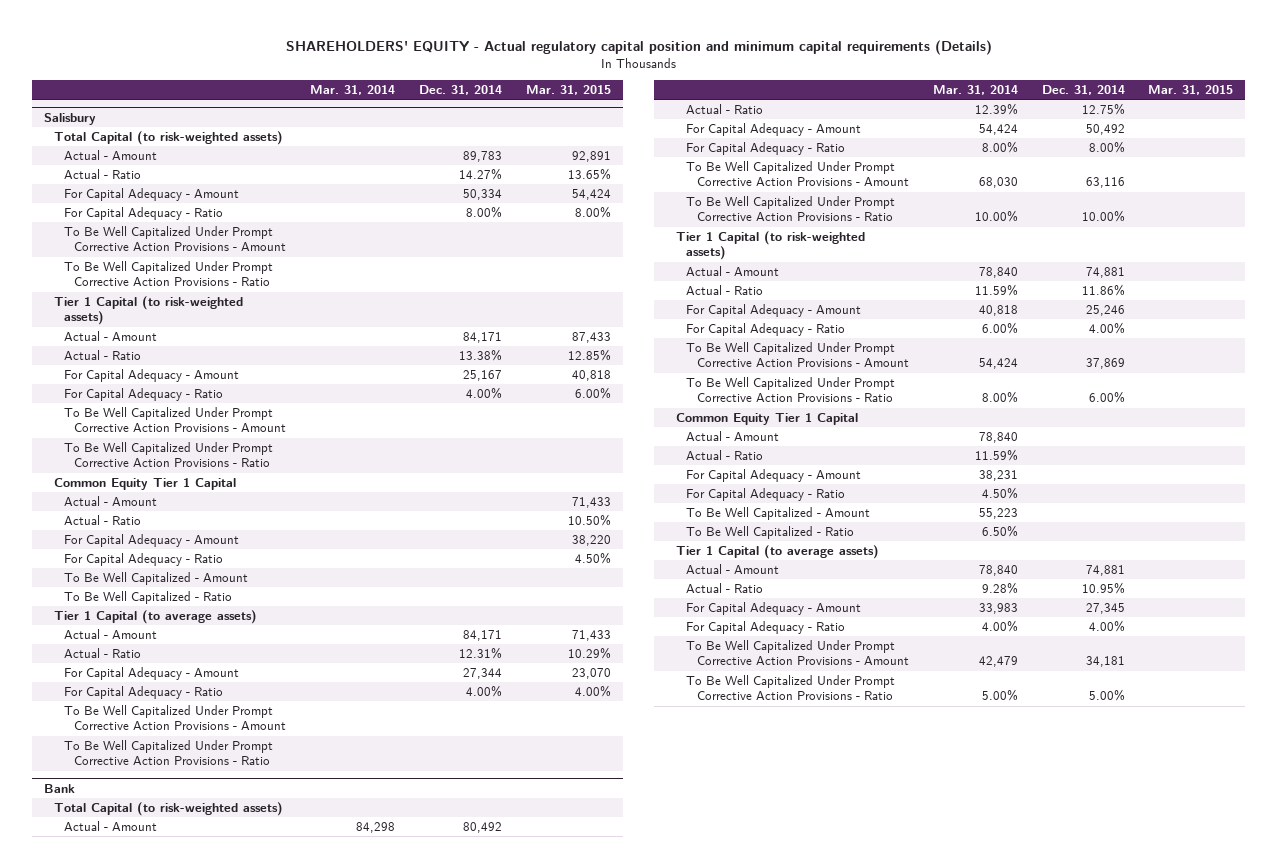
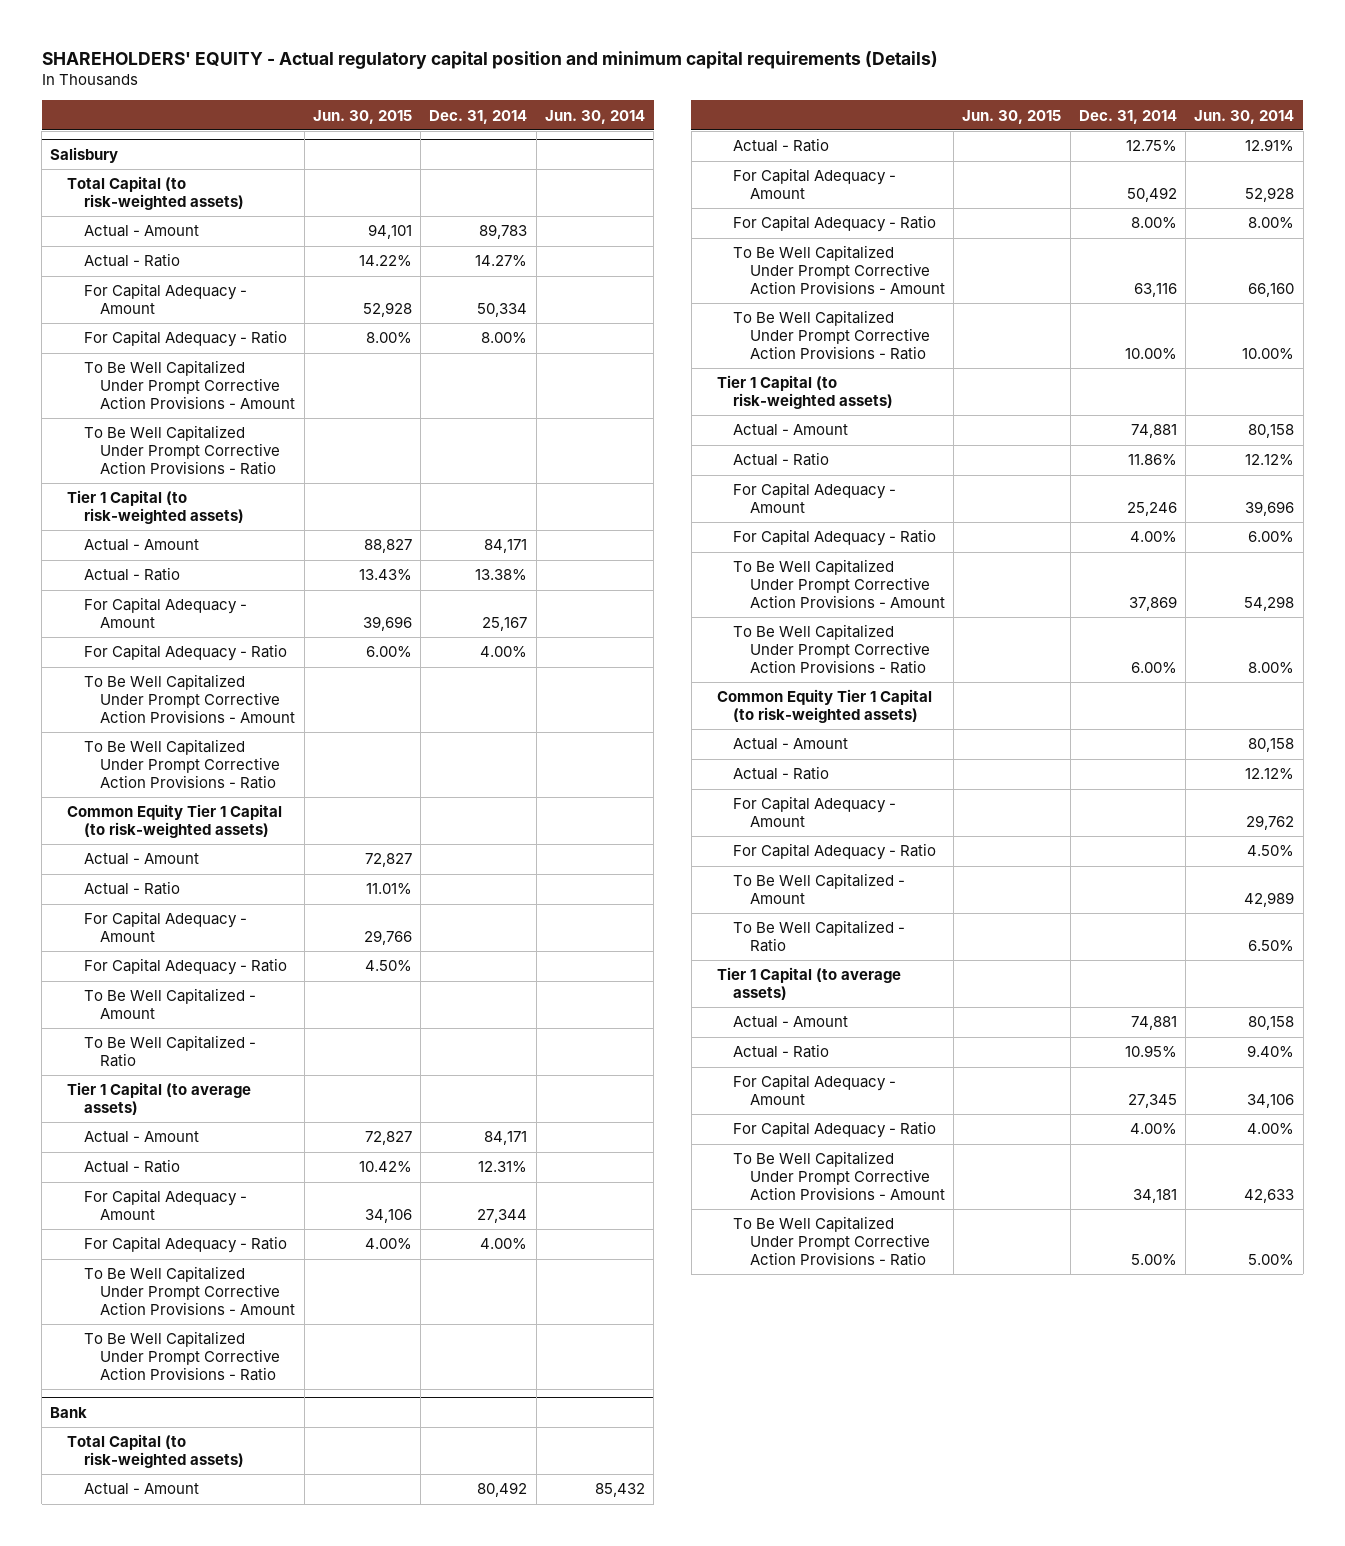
[310,84,396,95] Mar. 31, 2014 -> none
[526,84,612,95] Mar. 31, 2015 -> none
none -> [312,109,412,124] Jun. 30, 2015
none -> [544,109,645,124] Jun. 30, 2014
[54,477,237,490] Common Equity Tier 1 Capital -> [67,804,283,839] Common Equity Tier 1 Capital (to risk-weighted assets)
[676,412,859,425] Common Equity Tier 1 Capital -> [716,689,932,724] Common Equity Tier 1 Capital (to risk-weighted assets)

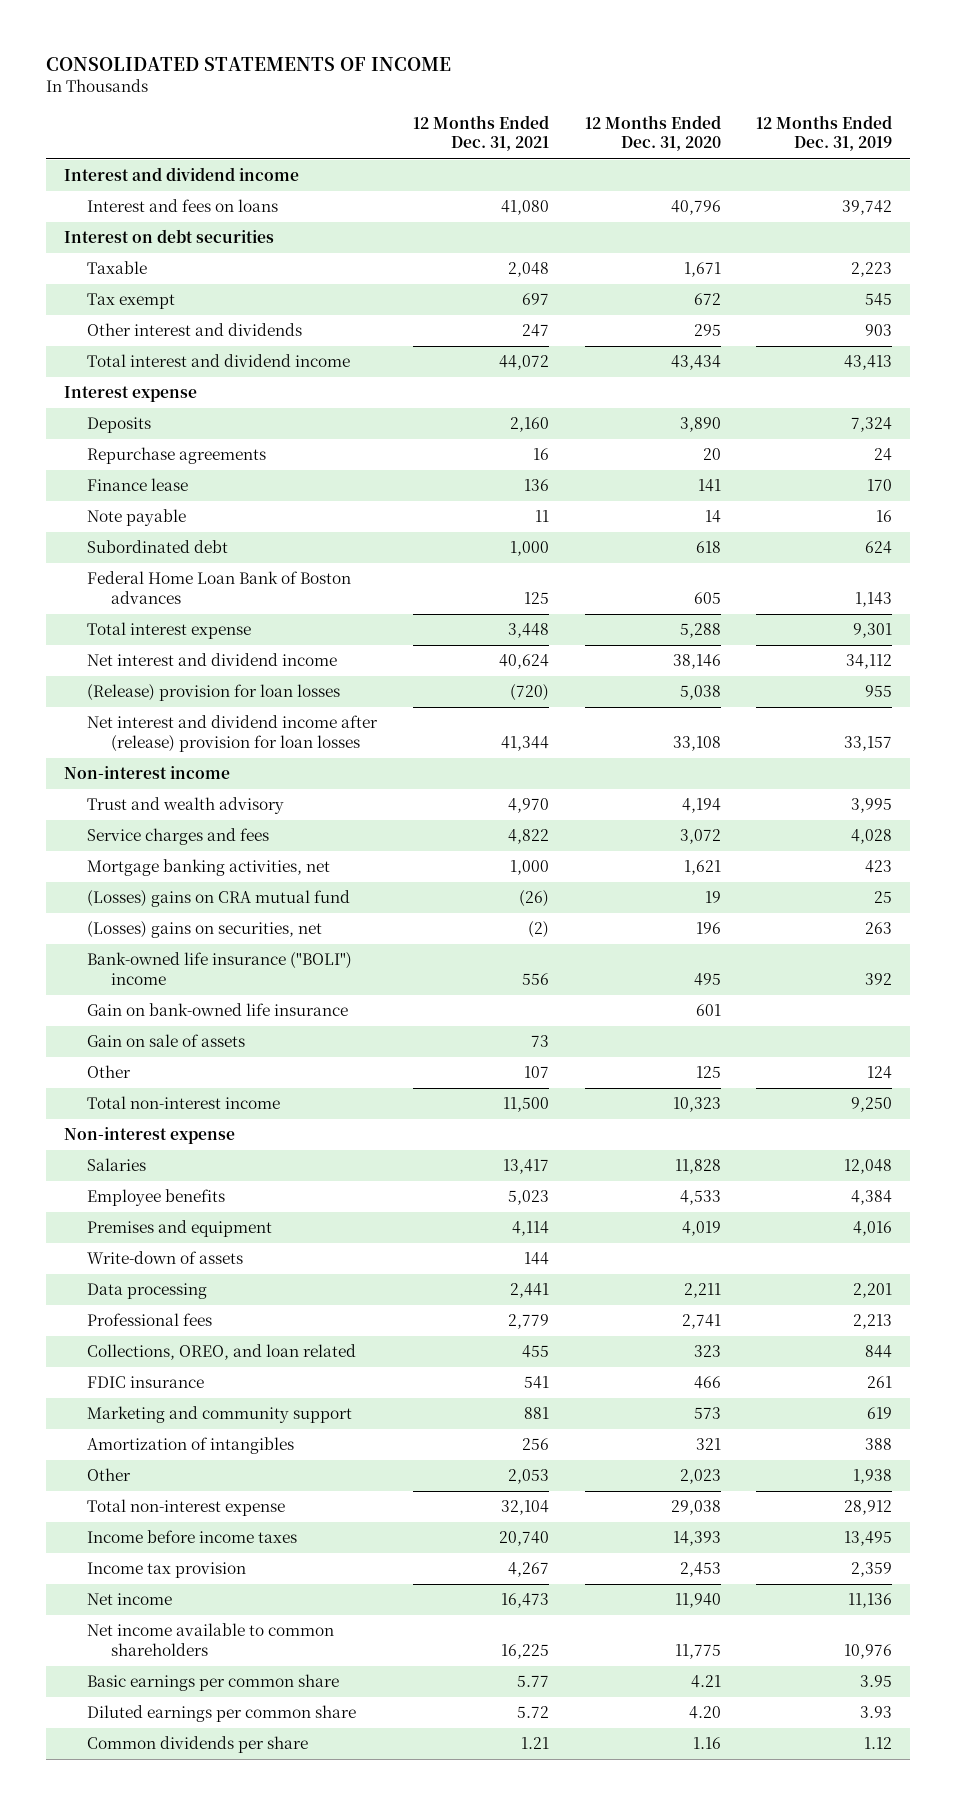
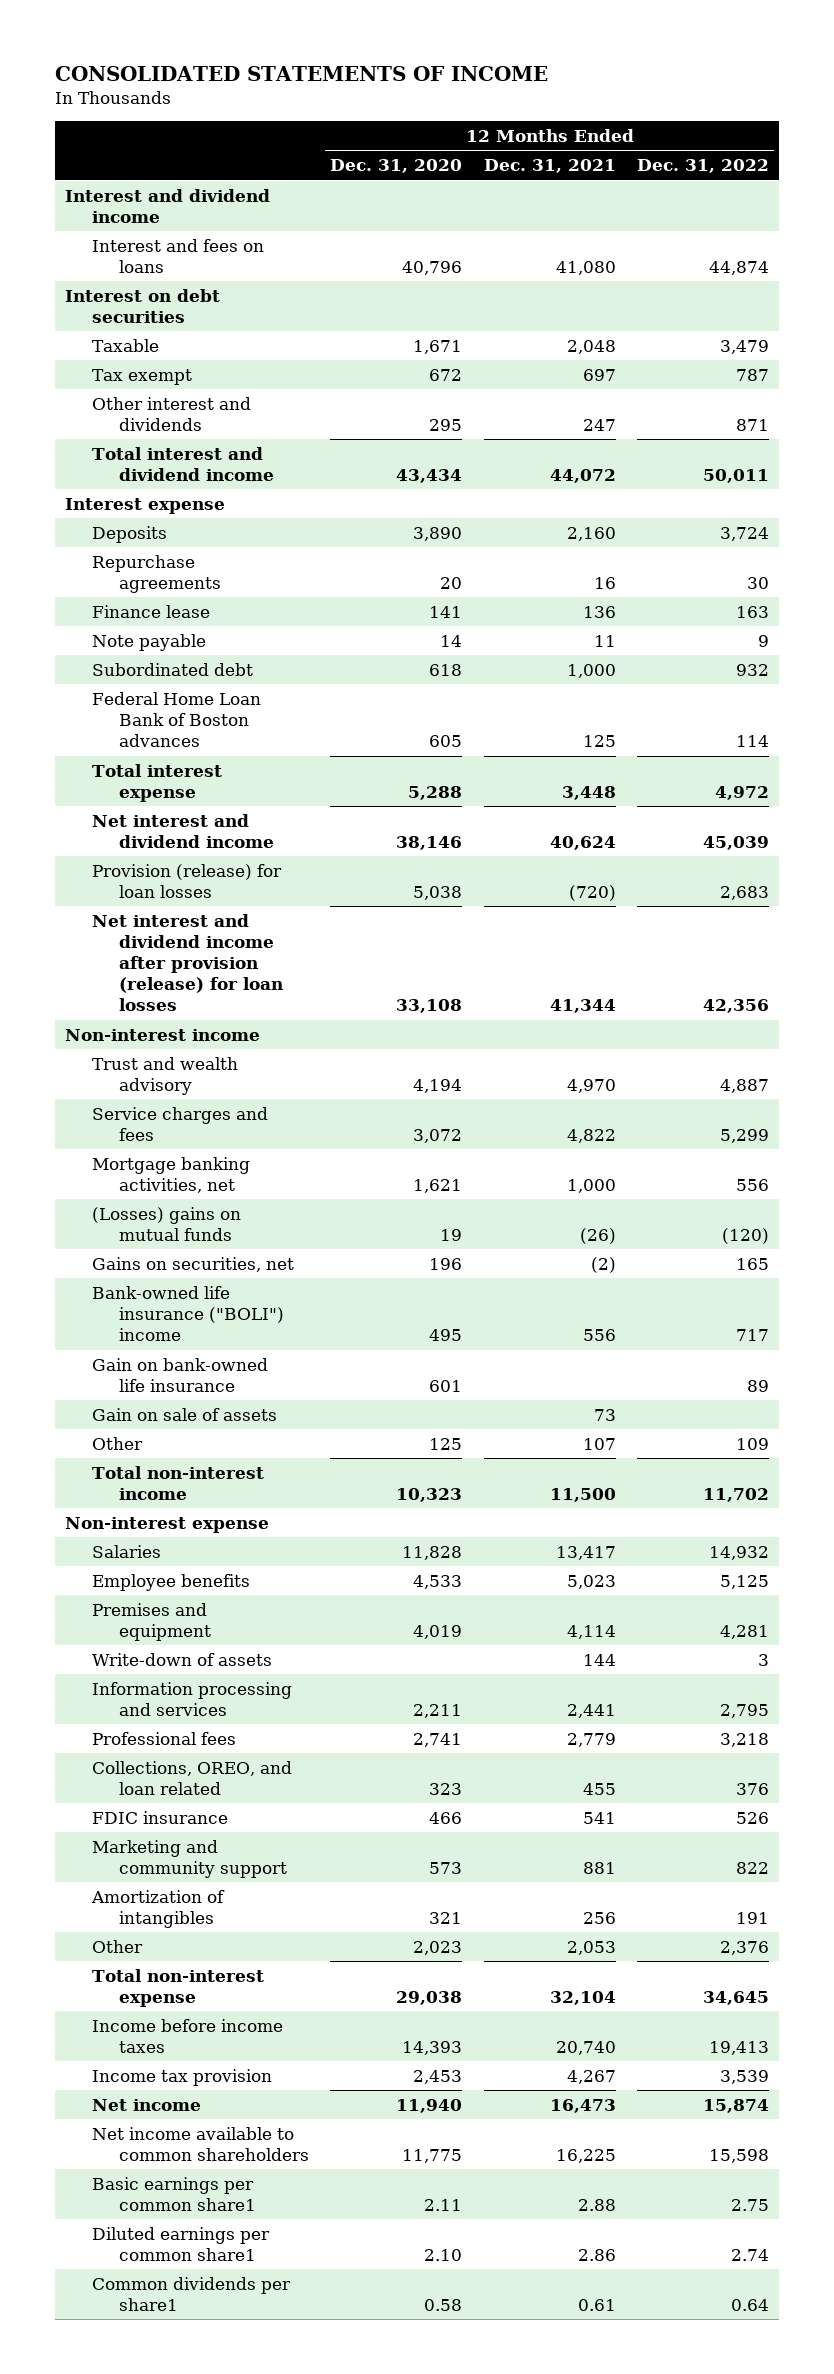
[756,114,893,152] 12 Months Ended Dec. 31, 2019 -> none
none -> [636,159,769,174] Dec. 31, 2022
[87,684,341,702] (Release) provision for loan losses -> [92,863,283,899] Provision (release) for loan losses
[87,715,379,753] Net interest and dividend income after (release) provision for loan losses -> [92,913,284,1012] Net interest and dividend income after provision (release) for loan losses
[87,890,351,908] (Losses) gains on CRA mutual fund -> [92,1206,242,1242] (Losses) gains on mutual funds
[87,921,323,939] (Losses) gains on securities, net -> [92,1256,295,1272] Gains on securities, net
[87,1283,208,1300] Data processing -> [92,1681,293,1717] Information processing and services
[87,1674,340,1692] Basic earnings per common share -> [92,2176,257,2212] Basic earnings per common share1
[517,1675,550,1688] 5.77 -> [577,2199,616,2212] 2.88
[690,1675,721,1689] 4.21 -> [424,2199,463,2212] 2.11
[87,1705,357,1723] Diluted earnings per common share -> [92,2226,271,2262] Diluted earnings per common share1
[517,1706,550,1719] 5.72 -> [577,2249,616,2262] 2.86
[688,1706,721,1720] 4.20 -> [424,2249,463,2262] 2.10
[87,1736,309,1754] Common dividends per share -> [92,2276,292,2312] Common dividends per share1
[521,1737,550,1750] 1.21 -> [577,2299,616,2312] 0.61
[692,1737,721,1750] 1.16 -> [424,2299,463,2312] 0.58

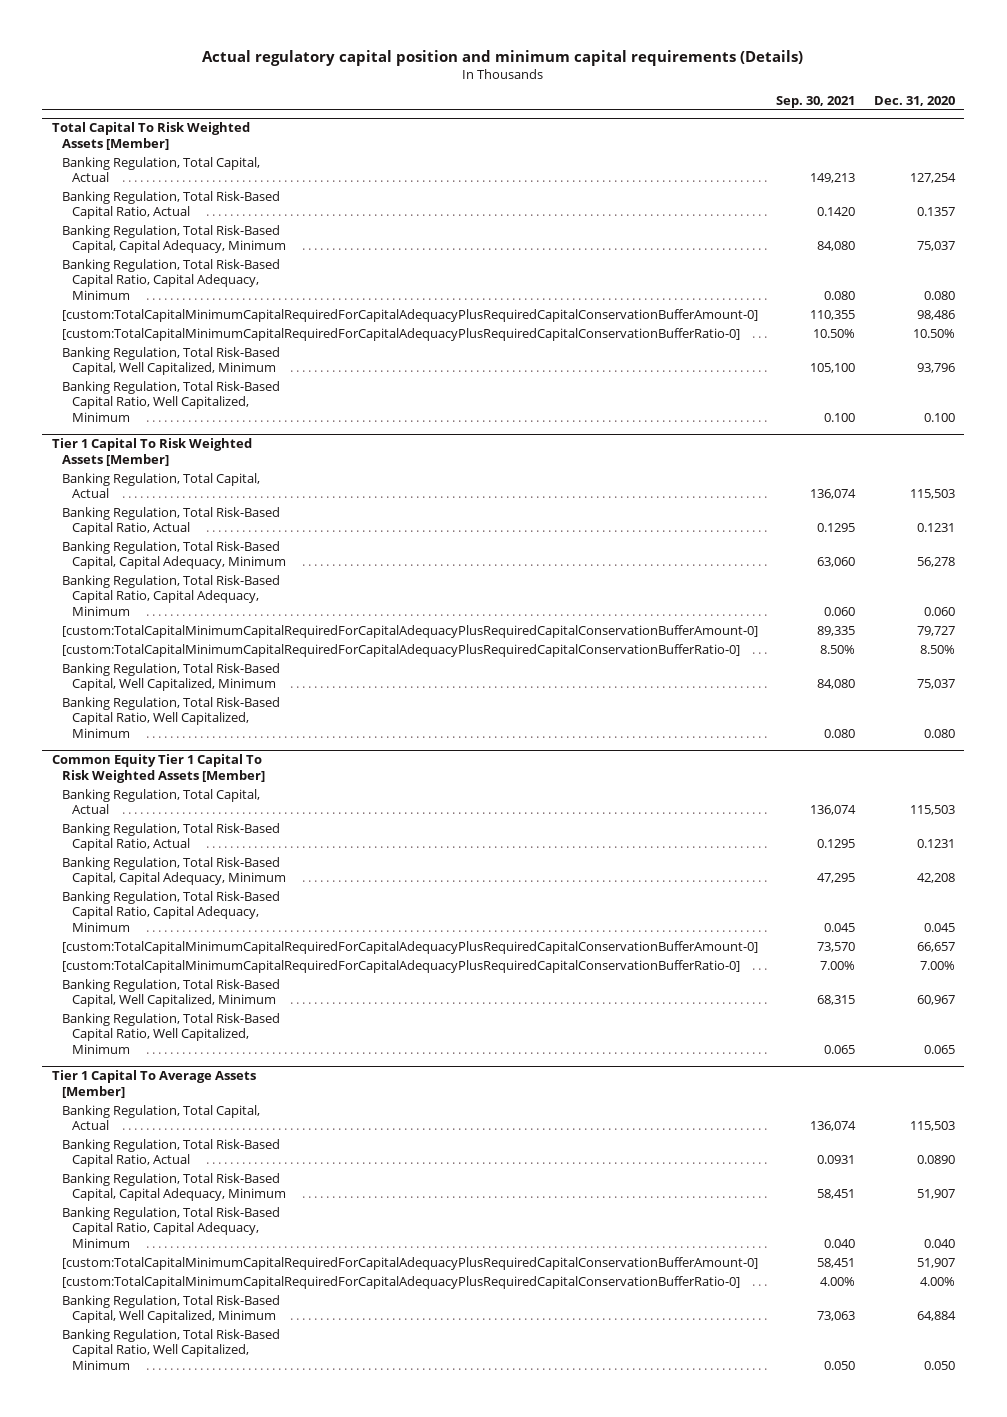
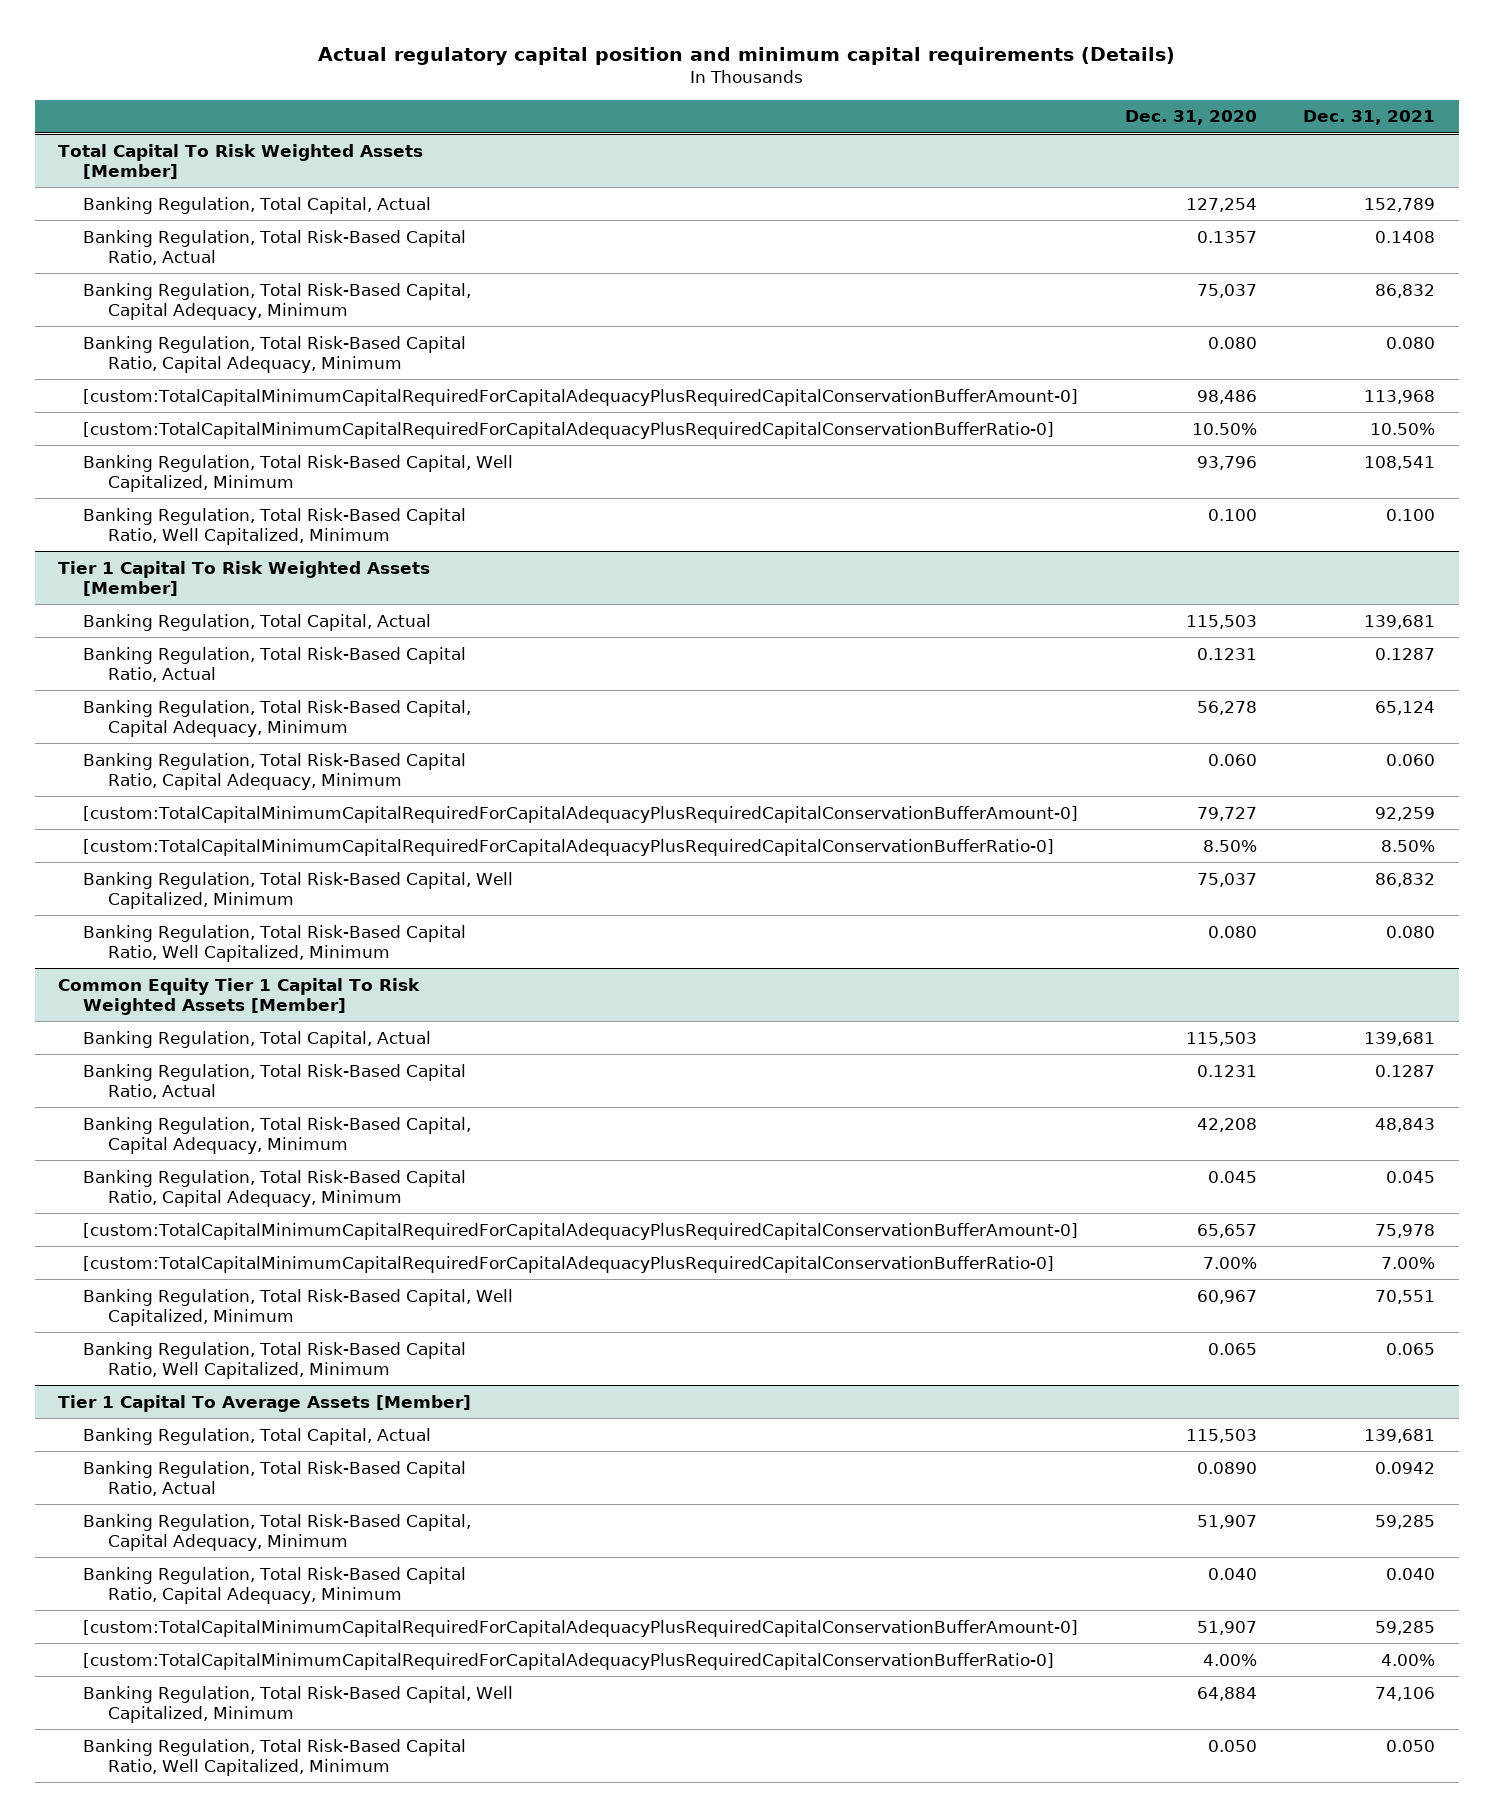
[776,95,856,108] Sep. 30, 2021 -> none
none -> [1303,110,1436,126] Dec. 31, 2021
[917,941,956,952] 66,657 -> [1196,1223,1257,1238] 65,657

